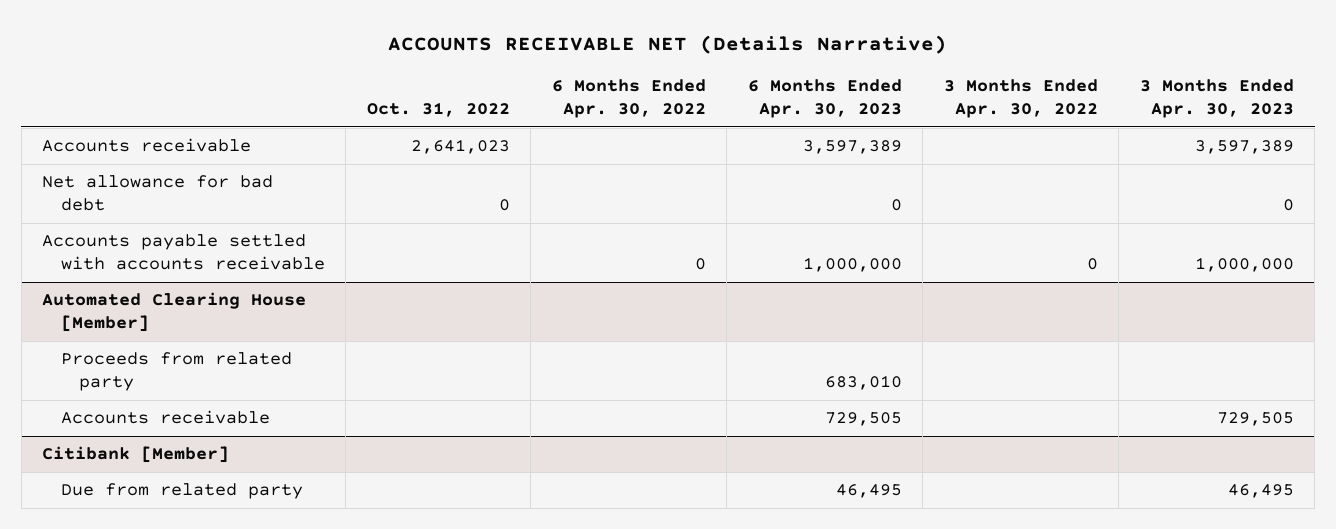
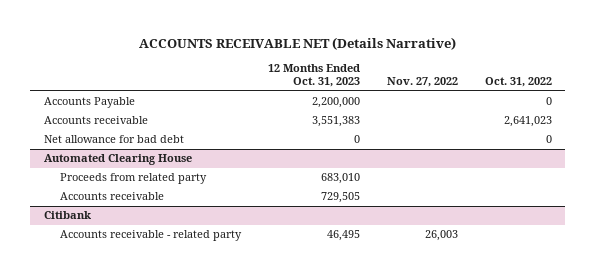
[551,79,706,119] 6 Months Ended Apr. 30, 2022 -> none
[747,79,902,119] 6 Months Ended Apr. 30, 2023 -> none
[943,79,1098,119] 3 Months Ended Apr. 30, 2022 -> none
[1139,79,1294,119] 3 Months Ended Apr. 30, 2023 -> none
none -> [267,64,360,88] 12 Months Ended Oct. 31, 2023
none -> [386,77,458,88] Nov. 27, 2022
none -> [43,97,135,109] Accounts Payable
[42,234,325,271] Accounts payable settled with accounts receivable -> none
[42,292,307,333] Automated Clearing House [Member] -> [43,154,192,166] Automated Clearing House
[60,483,303,500] Due from related party -> none
[42,446,230,464] Citibank [Member] -> [43,211,91,220] Citibank
none -> [59,230,242,242] Accounts receivable - related party

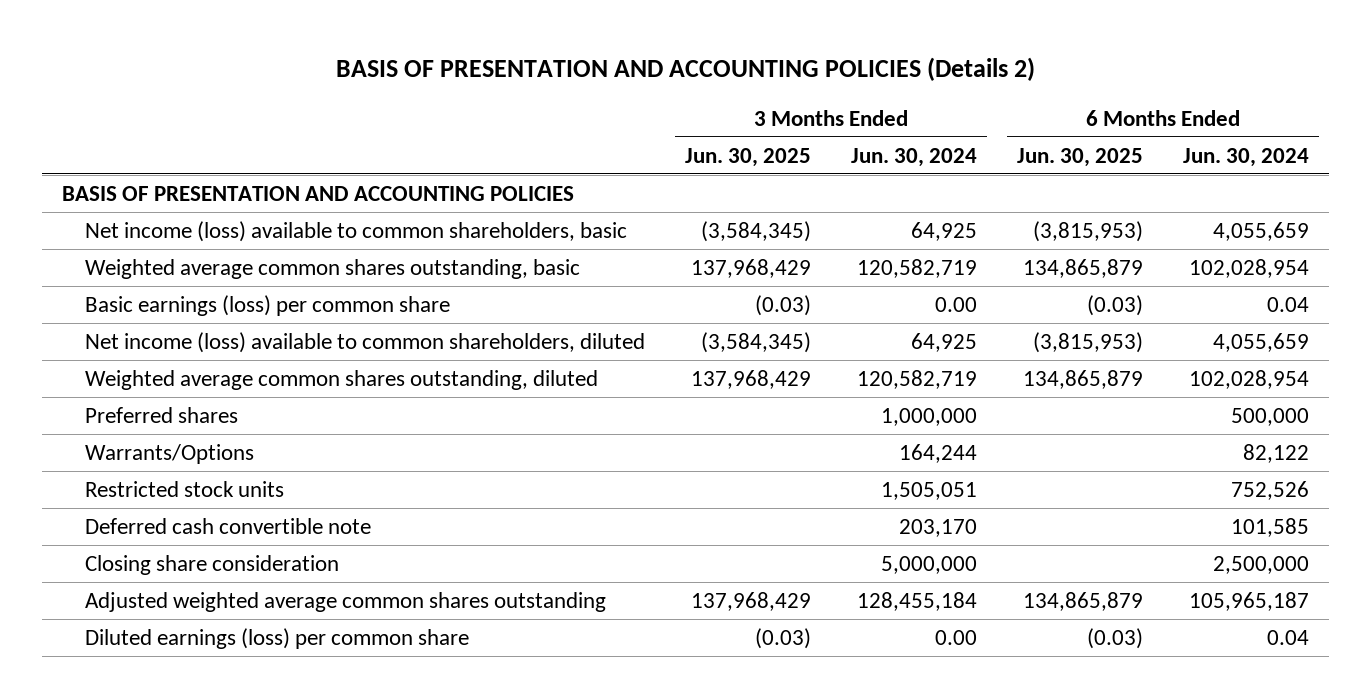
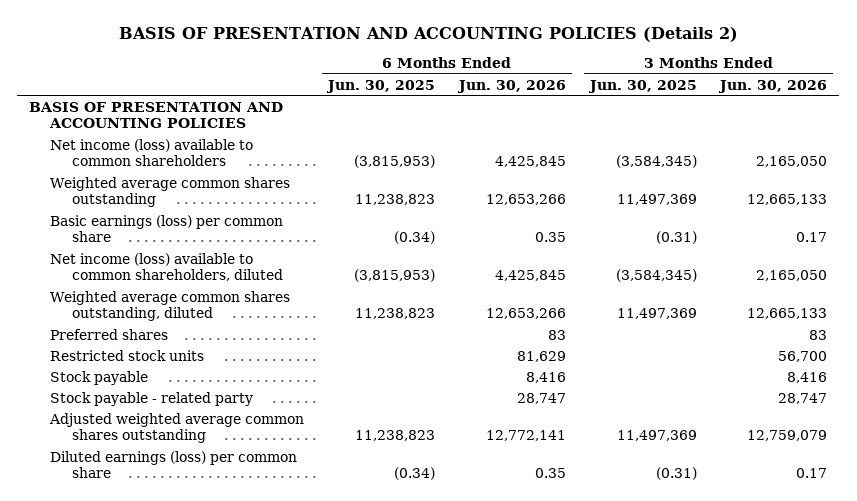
[850,147,977,167] Jun. 30, 2024 -> none
[1182,147,1309,167] Jun. 30, 2024 -> none
none -> [456,79,566,93] Jun. 30, 2026
none -> [718,79,828,93] Jun. 30, 2026
[85,220,628,242] Net income (loss) available to common shareholders, basic -> [50,138,254,167] Net income (loss) available to common shareholders
[85,258,581,279] Weighted average common shares outstanding, basic -> [50,176,291,208] Weighted average common shares outstanding
[691,258,812,278] 137,968,429 -> [616,194,697,206] 11,497,369
[1022,258,1143,278] 134,865,879 -> [355,194,436,206] 11,238,823
[755,294,812,316] (0.03) -> [655,231,697,245] (0.31)
[1086,294,1143,316] (0.03) -> [394,231,436,245] (0.34)
[691,369,812,389] 137,968,429 -> [616,308,697,320] 11,497,369
[1022,369,1143,389] 134,865,879 -> [355,308,436,320] 11,238,823
[85,443,255,464] Warrants/Options -> none
[85,517,372,534] Deferred cash convertible note -> none
[85,554,340,575] Closing share consideration -> none
none -> [50,370,149,385] Stock payable
none -> [50,391,254,406] Stock payable - related party
[691,591,812,611] 137,968,429 -> [616,430,697,442] 11,497,369
[1022,591,1143,611] 134,865,879 -> [355,430,436,442] 11,238,823
[755,627,812,649] (0.03) -> [655,467,697,481] (0.31)
[1086,627,1143,649] (0.03) -> [394,467,436,481] (0.34)

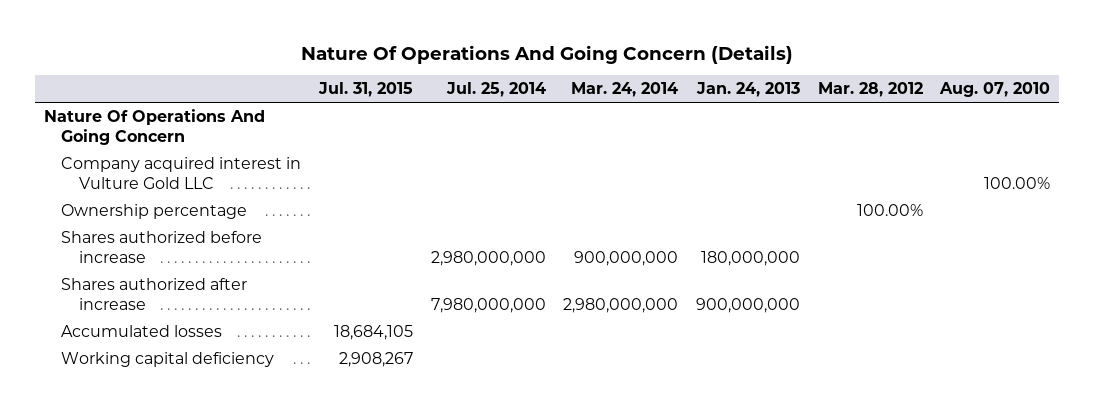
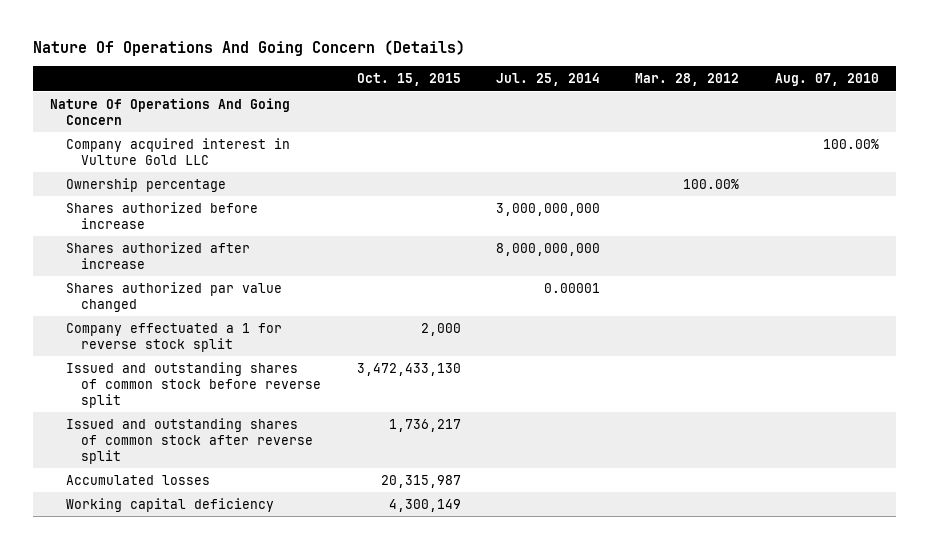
[317,82,413,98] Jul. 31, 2015 -> none
[571,82,679,98] Mar. 24, 2014 -> none
[695,82,800,98] Jan. 24, 2013 -> none
none -> [356,73,461,87] Oct. 15, 2015
[430,250,546,266] 2,980,000,000 -> [496,202,601,216] 3,000,000,000
[430,297,546,313] 7,980,000,000 -> [496,242,601,256] 8,000,000,000
none -> [65,281,282,312] Shares authorized par value changed
none -> [65,322,282,352] Company effectuated a 1 for reverse stock split
none -> [65,361,322,408] Issued and outstanding shares of common stock before reverse split
none -> [65,417,314,464] Issued and outstanding shares of common stock after reverse split

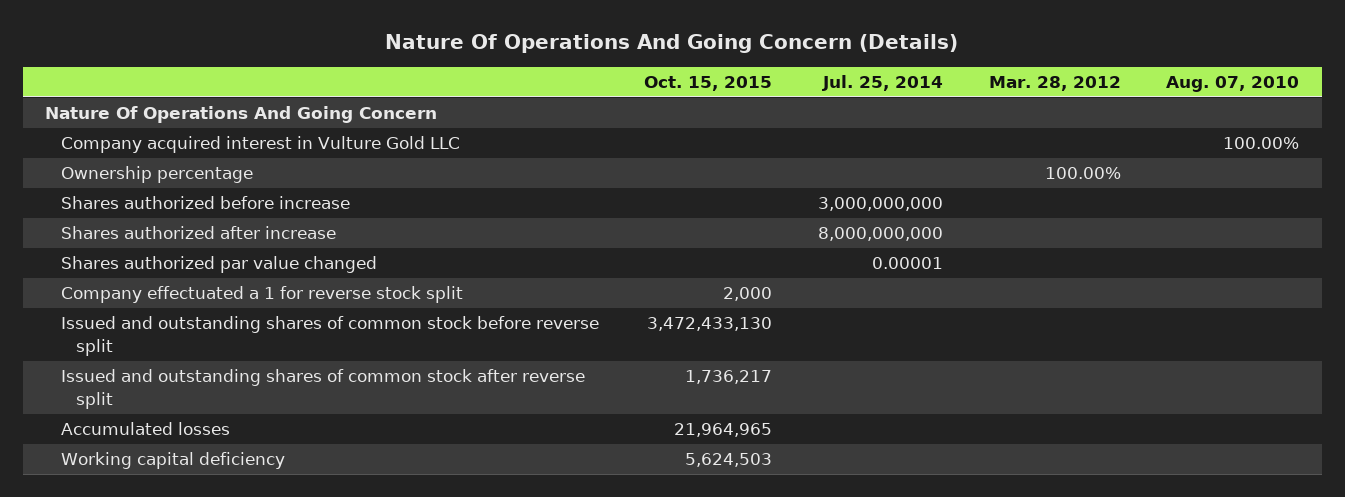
[380,474,461,488] 20,315,987 -> [674,423,773,438] 21,964,965
[388,498,461,512] 4,300,149 -> [685,453,773,468] 5,624,503

